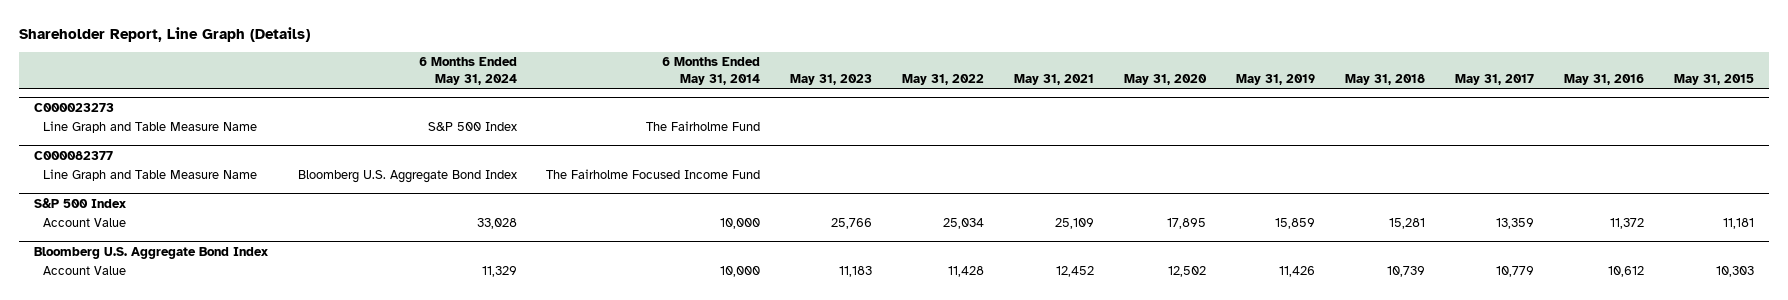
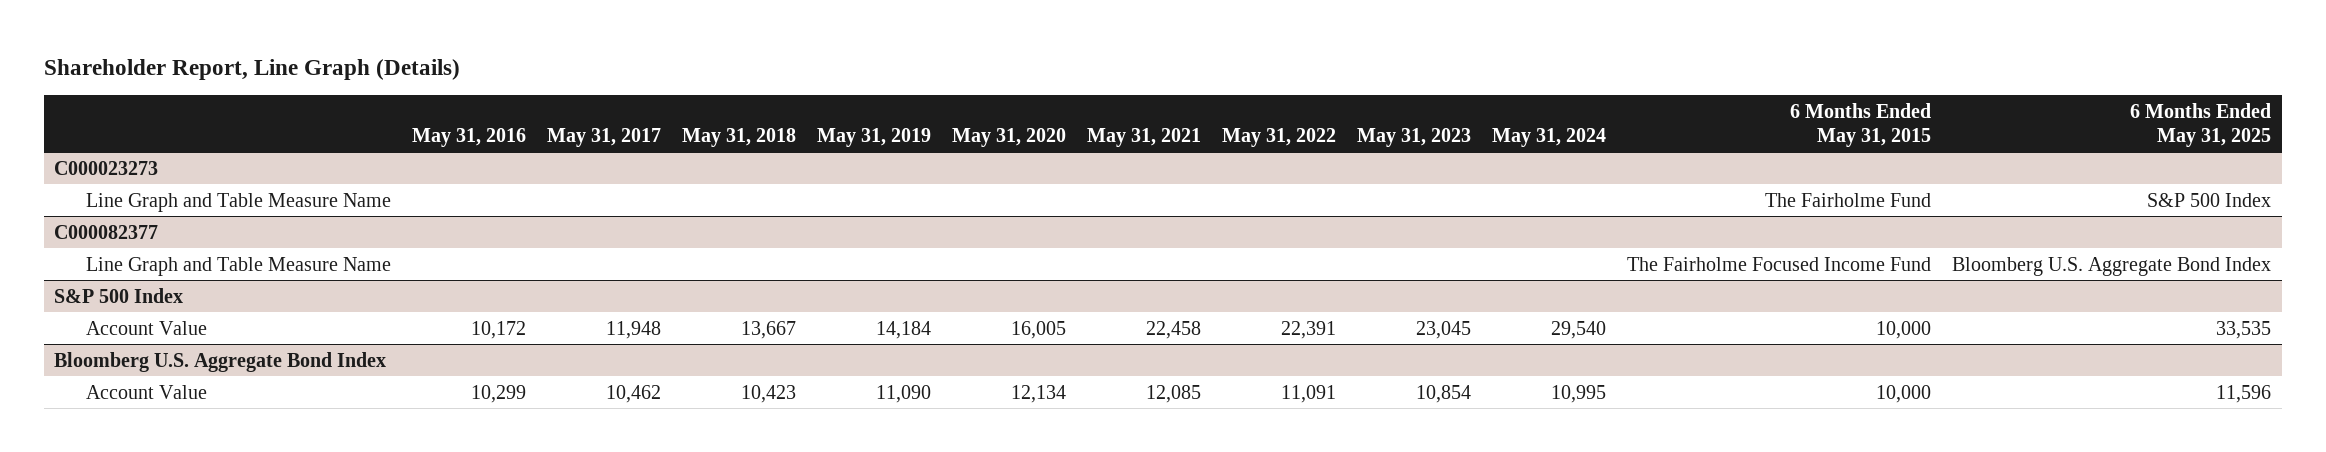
[418,57,517,85] 6 Months Ended May 31, 2024 -> none
[662,57,761,85] 6 Months Ended May 31, 2014 -> none
[1674,73,1755,85] May 31, 2015 -> none
none -> [1491,127,1606,147] May 31, 2024
none -> [1790,103,1932,147] 6 Months Ended May 31, 2015
none -> [2130,103,2272,147] 6 Months Ended May 31, 2025
[831,218,873,230] 25,766 -> [1415,320,1471,339] 23,045
[943,218,985,230] 25,034 -> [1280,320,1336,339] 22,391
[1055,218,1095,230] 25,109 -> [1145,320,1201,339] 22,458
[1167,218,1207,230] 17,895 -> [1010,320,1066,339] 16,005
[1275,218,1316,230] 15,859 -> [875,320,931,339] 14,184
[1389,218,1426,230] 15,281 -> [740,320,796,339] 13,667
[1496,218,1535,230] 13,359 -> [605,320,661,339] 11,948
[1610,218,1645,230] 11,372 -> [470,320,526,339] 10,172
[839,266,873,278] 11,183 -> [1415,384,1471,403] 10,854
[948,266,985,278] 11,428 -> [1280,384,1336,403] 11,091
[1056,266,1095,278] 12,452 -> [1145,384,1201,403] 12,085
[1168,266,1207,278] 12,502 -> [1010,384,1066,403] 12,134
[1279,266,1316,278] 11,426 -> [875,384,931,403] 11,090
[1387,266,1426,278] 10,739 -> [740,384,796,403] 10,423
[1496,266,1535,278] 10,779 -> [605,384,661,403] 10,462
[1608,266,1645,278] 10,612 -> [470,384,526,403] 10,299

